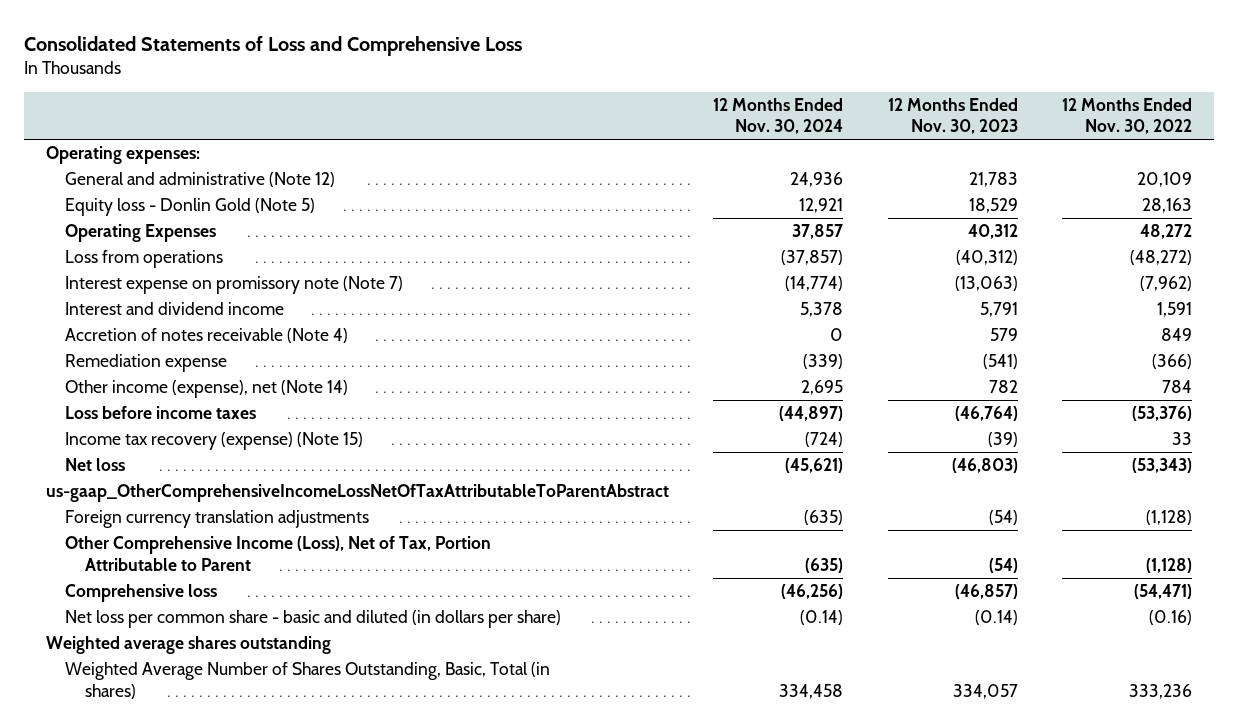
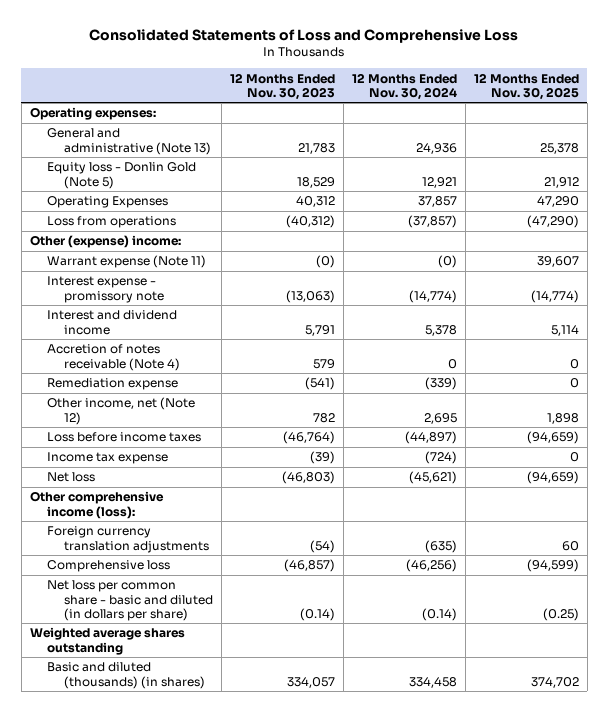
[1061,97,1192,135] 12 Months Ended Nov. 30, 2022 -> none
none -> [473,72,579,100] 12 Months Ended Nov. 30, 2025
[65,172,336,188] General and administrative (Note 12) -> [46,128,211,155] General and administrative (Note 13)
none -> [29,235,181,249] Other (expense) income:
none -> [46,255,206,269] Warrant expense (Note 11)
[65,276,404,295] Interest expense on promissory note (Note 7) -> [46,276,164,303] Interest expense - promissory note
[65,380,349,399] Other income (expense), net (Note 14) -> [46,397,195,425] Other income, net (Note 12)
[65,432,364,451] Income tax recovery (expense) (Note 15) -> [46,452,168,465] Income tax expense
[46,484,670,503] us-gaap_OtherComprehensiveIncomeLossNetOfTaxAttributableToParentAbstract -> [29,491,164,519] Other comprehensive income (loss):
[65,536,492,571] Other Comprehensive Income (Loss), Net of Tax, Portion Attributable to Parent -> none
[65,662,551,699] Weighted Average Number of Shares Outstanding, Basic, Total (in shares) -> [46,662,205,689] Basic and diluted (thousands) (in shares)

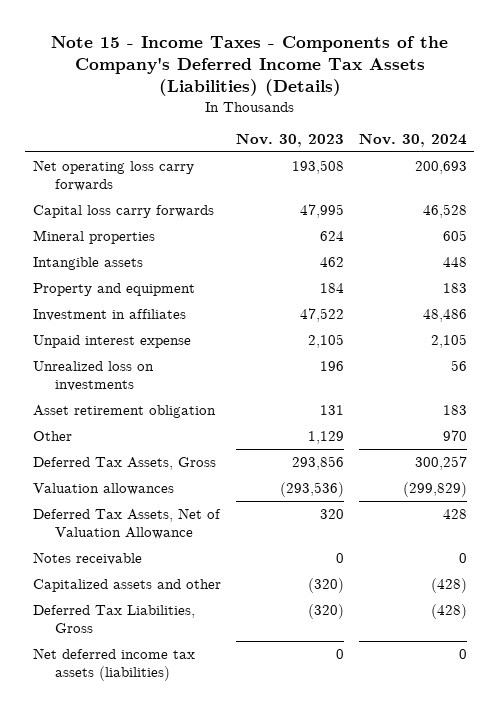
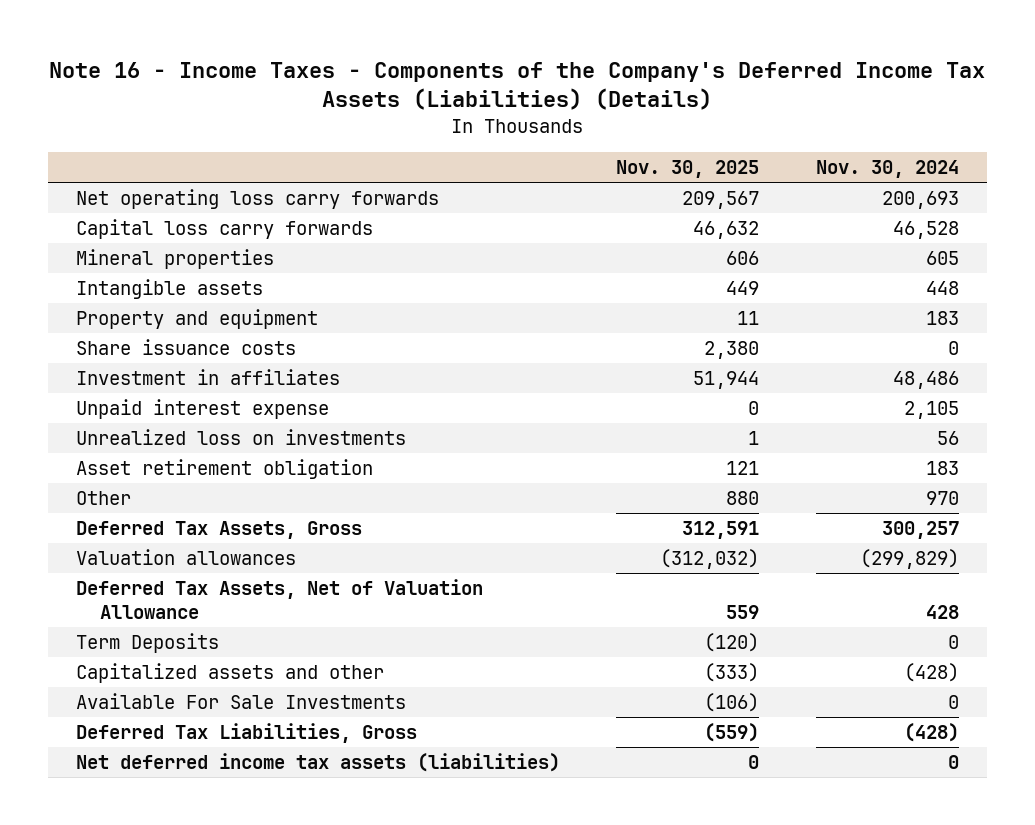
[50,35,448,97] Note 15 - Income Taxes - Components of the Company's Deferred Income Tax Assets (Liabilities) (Details) -> [49,61,986,111] Note 16 - Income Taxes - Components of the Company's Deferred Income Tax Assets (Liabilities) (Details)
[235,133,344,148] Nov. 30, 2023 -> none
none -> [616,160,760,179] Nov. 30, 2025
none -> [76,338,297,355] Share issuance costs
[32,551,142,565] Notes receivable -> none
none -> [76,632,220,653] Term Deposits
none -> [76,692,407,709] Available For Sale Investments

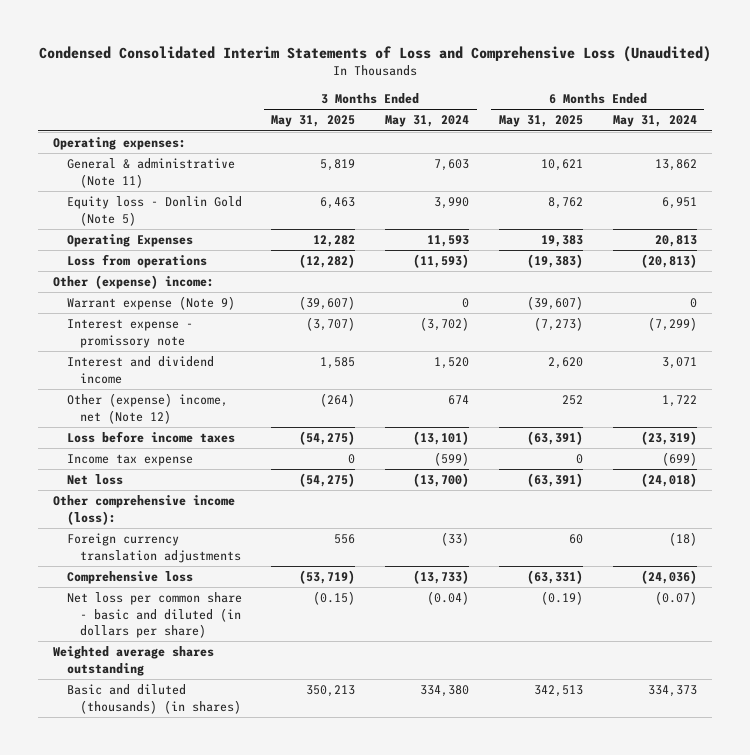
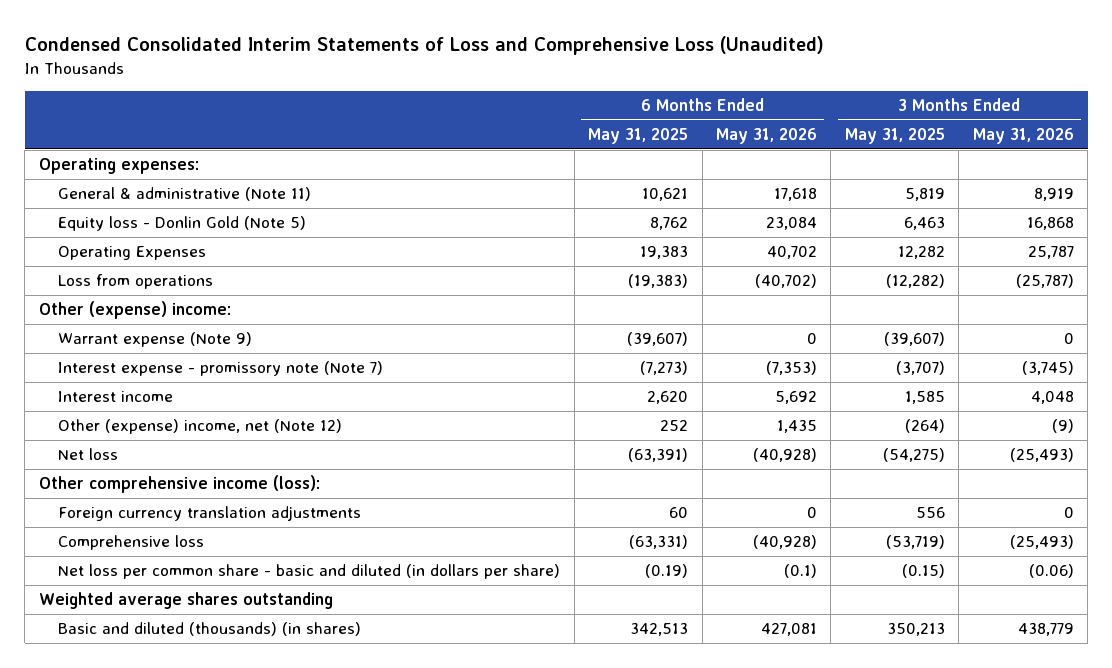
[385,115,470,128] May 31, 2024 -> none
[612,115,697,128] May 31, 2024 -> none
none -> [715,127,817,144] May 31, 2026
none -> [972,127,1074,144] May 31, 2026
[66,319,193,348] Interest expense - promissory note -> [58,361,384,377] Interest expense - promissory note (Note 7)
[66,356,214,384] Interest and dividend income -> [58,391,174,403] Interest income
[66,431,235,444] Loss before income taxes -> none
[66,454,193,467] Income tax expense -> none

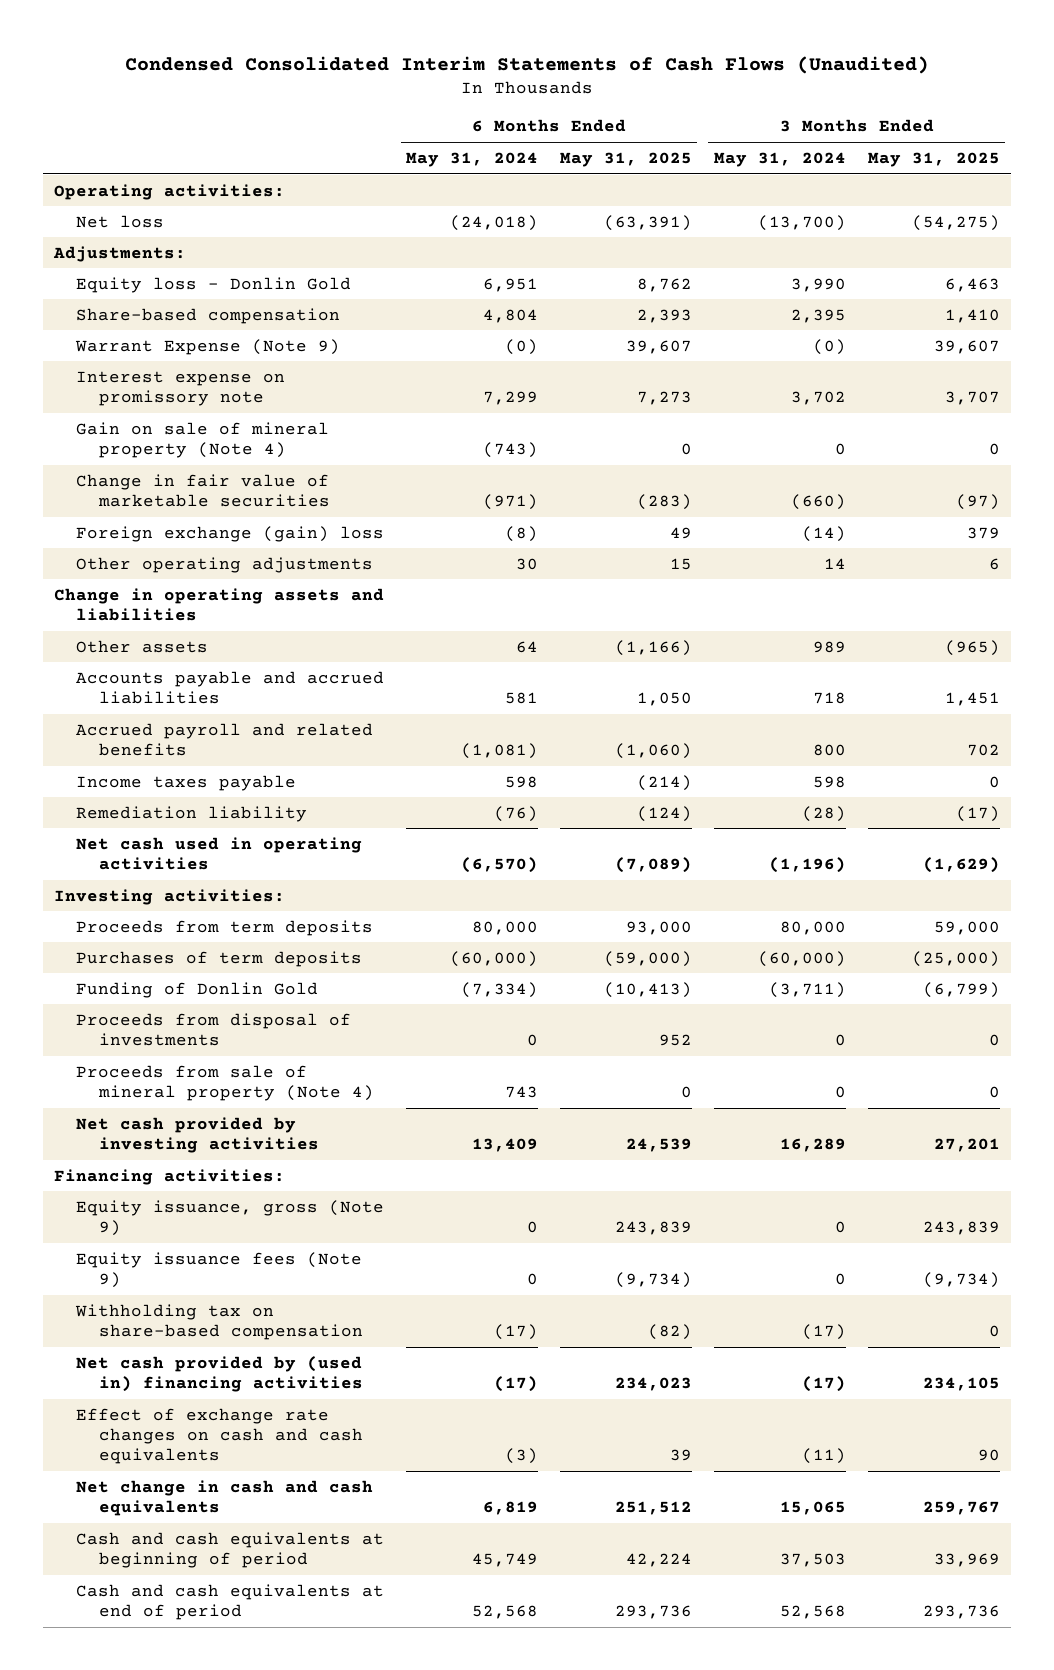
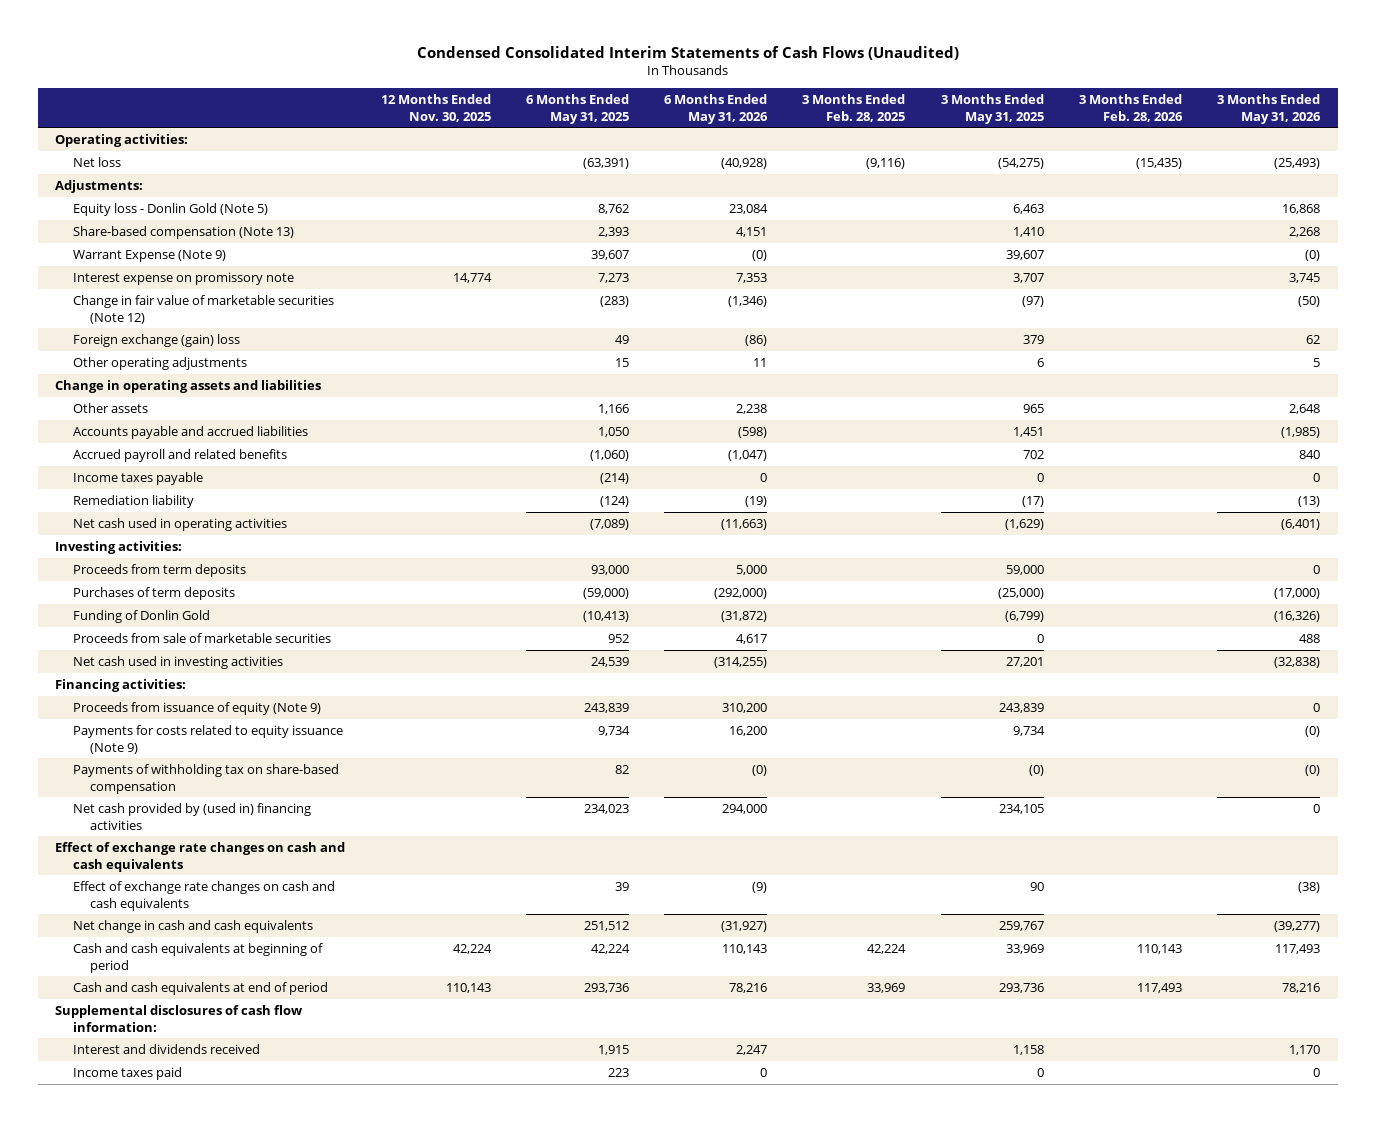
[406,151,539,167] May 31, 2024 -> none
[713,151,846,167] May 31, 2024 -> none
none -> [380,93,491,122] 12 Months Ended Nov. 30, 2025
none -> [664,93,769,124] 6 Months Ended May 31, 2026
none -> [802,93,906,122] 3 Months Ended Feb. 28, 2025
none -> [1078,93,1183,122] 3 Months Ended Feb. 28, 2026
none -> [1217,93,1322,124] 3 Months Ended May 31, 2026
[76,276,352,293] Equity loss - Donlin Gold -> [72,202,268,216] Equity loss - Donlin Gold (Note 5)
[76,307,341,324] Share-based compensation -> [72,225,294,239] Share-based compensation (Note 13)
[76,421,330,458] Gain on sale of mineral property (Note 4) -> none
[76,473,330,507] Change in fair value of marketable securities -> [72,294,334,324] Change in fair value of marketable securities (Note 12)
[614,639,692,656] (1,166) -> [597,403,629,414] 1,166
[944,639,1000,656] (965) -> [1022,403,1044,413] 965
[76,1064,374,1101] Proceeds from sale of mineral property (Note 4) -> none
[76,1012,352,1046] Proceeds from disposal of investments -> [72,632,331,643] Proceeds from sale of marketable securities
[76,1116,319,1153] Net cash provided by investing activities -> [72,655,283,669] Net cash used in investing activities
[76,1199,385,1236] Equity issuance, gross (Note 9) -> [72,701,321,715] Proceeds from issuance of equity (Note 9)
[76,1251,363,1288] Equity issuance fees (Note 9) -> [72,724,343,754] Payments for costs related to equity issuance (Note 9)
[614,1271,692,1288] (9,734) -> [597,725,630,736] 9,734
[922,1271,1000,1288] (9,734) -> [1012,725,1045,736] 9,734
[75,1303,363,1340] Withholding tax on share-based compensation -> [72,763,339,794] Payments of withholding tax on share-based compensation
[647,1323,692,1340] (82) -> [614,764,629,774] 82
[988,1324,1000,1337] 0 -> [1028,764,1044,776] (0)
none -> [55,841,346,872] Effect of exchange rate changes on cash and cash equivalents
none -> [55,1004,303,1032] Supplemental disclosures of cash flow information:
none -> [72,1043,260,1054] Interest and dividends received
none -> [72,1066,182,1080] Income taxes paid

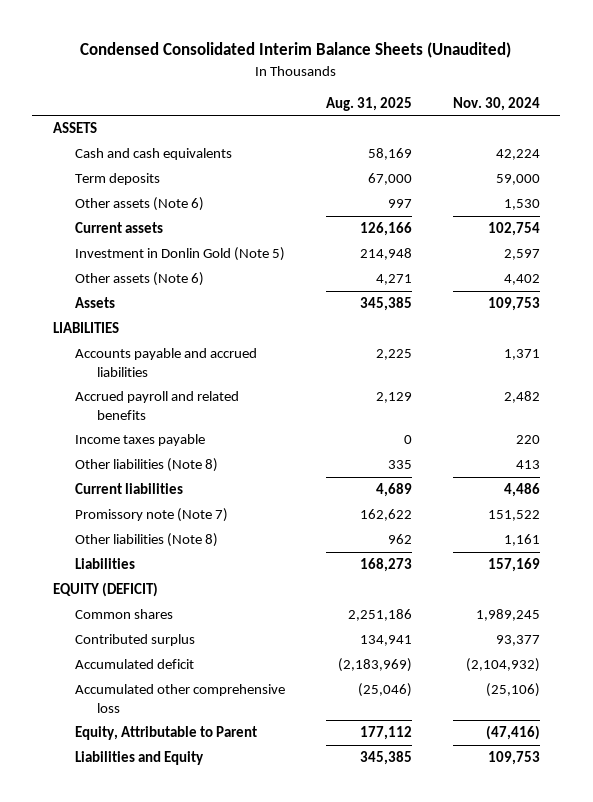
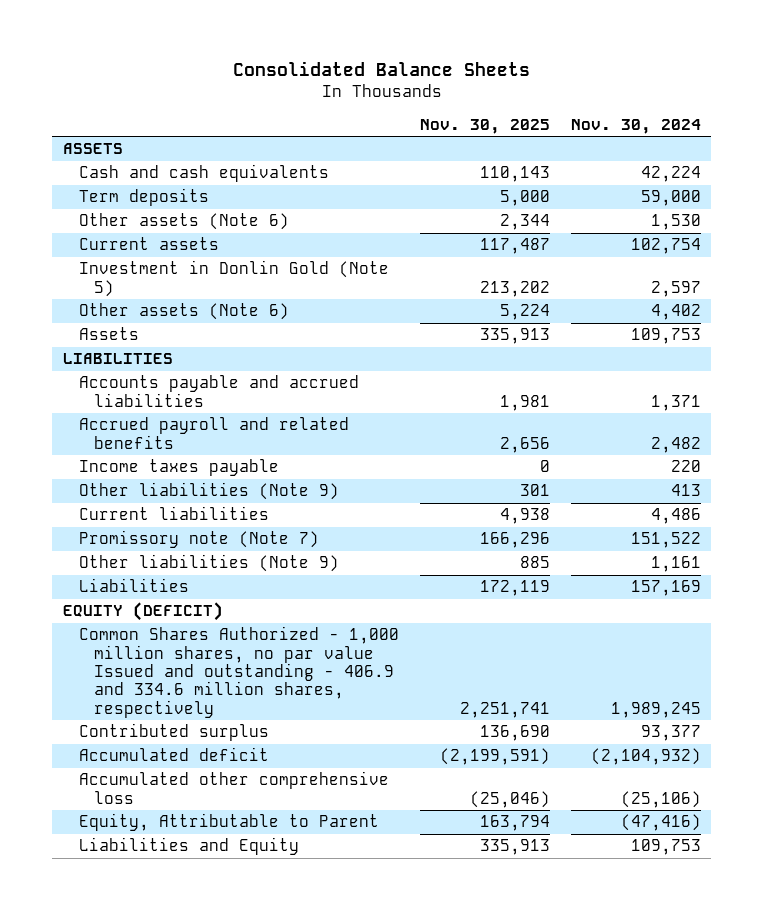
[80,42,512,59] Condensed Consolidated Interim Balance Sheets (Unaudited) -> [232,61,530,77] Consolidated Balance Sheets
[325,96,412,111] Aug. 31, 2025 -> none
none -> [419,119,550,135] Nov. 30, 2025
[74,458,218,473] Other liabilities (Note 8) -> [78,482,339,501] Other liabilities (Note 9)
[74,533,218,548] Other liabilities (Note 8) -> [78,554,339,573] Other liabilities (Note 9)
[74,609,173,620] Common shares -> [78,626,399,718] Common Shares Authorized - 1,000 million shares, no par value Issued and outstanding - 406.9 and 334.6 million shares, respectively

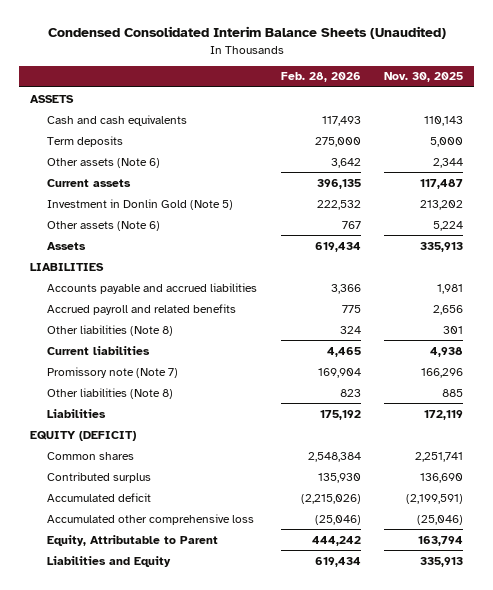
[232,61,530,77] Consolidated Balance Sheets -> [47,26,446,40] Condensed Consolidated Interim Balance Sheets (Unaudited)
[570,119,701,135] Nov. 30, 2024 -> none
none -> [280,72,361,83] Feb. 28, 2026
[78,459,279,477] Income taxes payable -> none
[78,482,339,501] Other liabilities (Note 9) -> [47,324,174,336] Other liabilities (Note 8)
[78,554,339,573] Other liabilities (Note 9) -> [47,387,174,399] Other liabilities (Note 8)
[78,626,399,718] Common Shares Authorized - 1,000 million shares, no par value Issued and outstanding - 406.9 and 334.6 million shares, respectively -> [47,451,135,460] Common shares

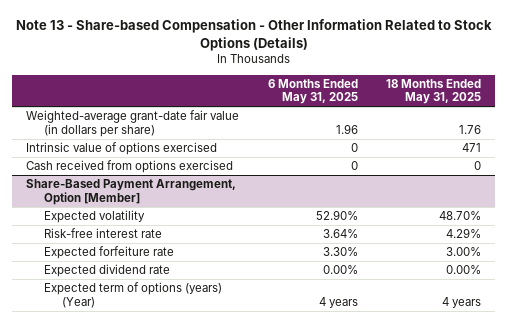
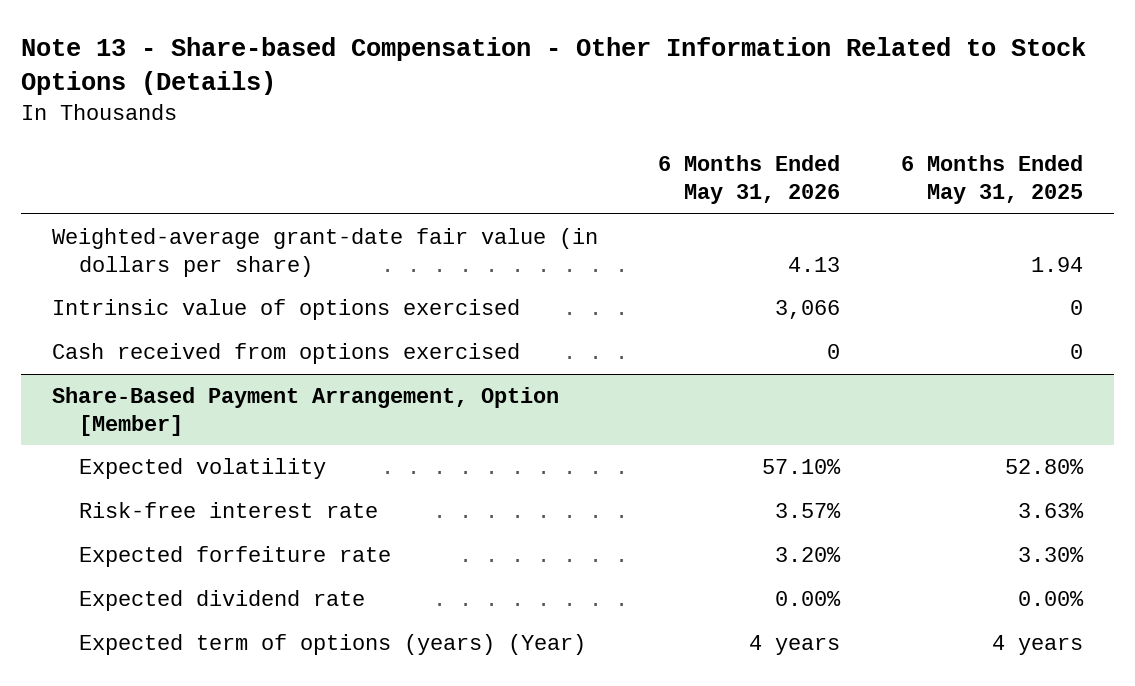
[386,78,482,105] 18 Months Ended May 31, 2025 -> none
none -> [658,155,841,205] 6 Months Ended May 31, 2026
[335,123,358,134] 1.96 -> [1031,256,1084,272] 1.94
[315,210,358,221] 52.90% -> [1005,459,1085,475] 52.80%
[322,229,358,239] 3.64% -> [1018,503,1085,519] 3.63%

